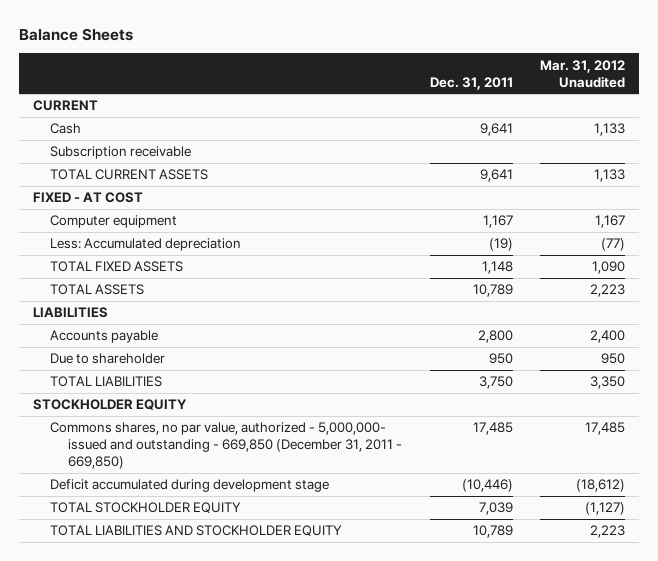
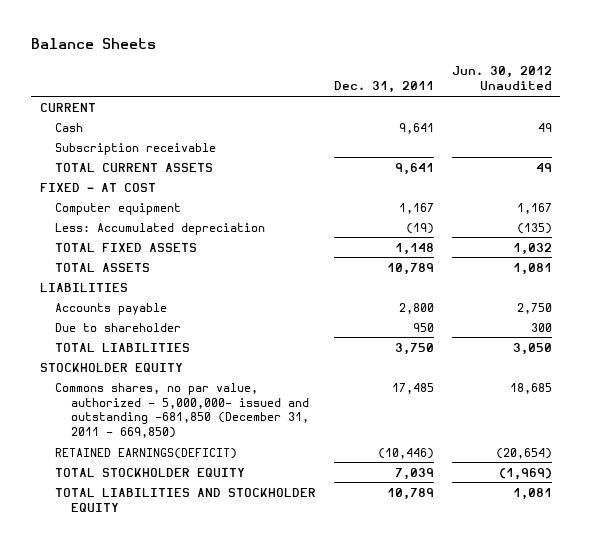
[540,59,626,88] Mar. 31, 2012 Unaudited -> none
none -> [451,66,552,91] Jun. 30, 2012 Unaudited
[50,422,402,469] Commons shares, no par value, authorized - 5,000,000- issued and outstanding - 669,850 (December 31, 2011 - 669,850) -> [55,382,309,439] Commons shares, no par value, authorized - 5,000,000- issued and outstanding -681,850 (December 31, 2011 - 669,850)
[50,479,330,493] Deficit accumulated during development stage -> [55,447,238,459] RETAINED EARNINGS(DEFICIT)

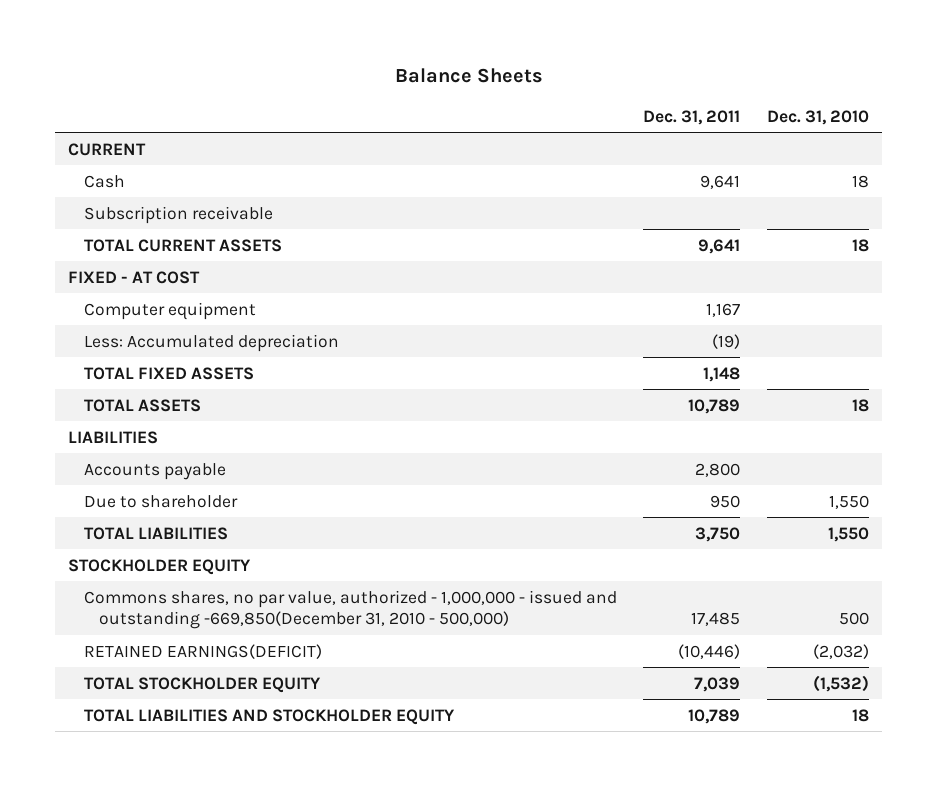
[451,66,552,91] Jun. 30, 2012 Unaudited -> none
none -> [766,109,869,125] Dec. 31, 2010
[55,382,309,439] Commons shares, no par value, authorized - 5,000,000- issued and outstanding -681,850 (December 31, 2011 - 669,850) -> [83,589,617,630] Commons shares, no par value, authorized - 1,000,000 - issued and outstanding -669,850(December 31, 2010 - 500,000)

